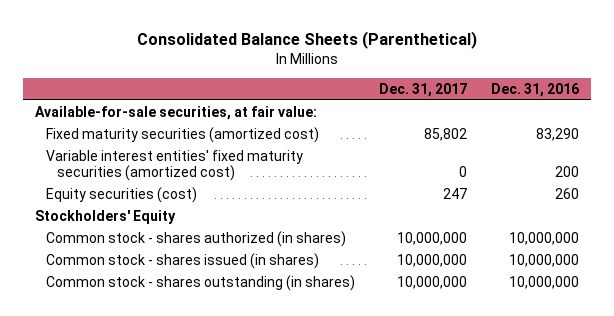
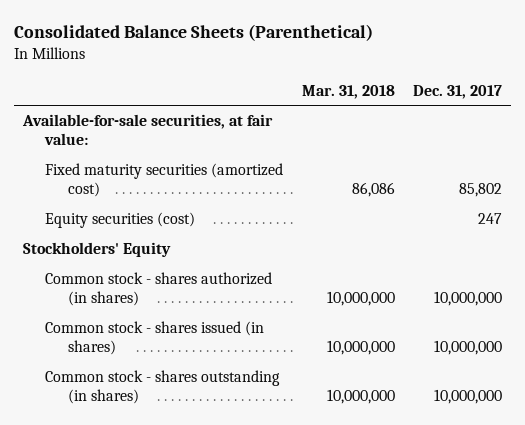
[490,82,579,97] Dec. 31, 2016 -> none
none -> [301,84,395,99] Mar. 31, 2018
[46,149,304,181] Variable interest entities' fixed maturity securities (amortized cost) -> none

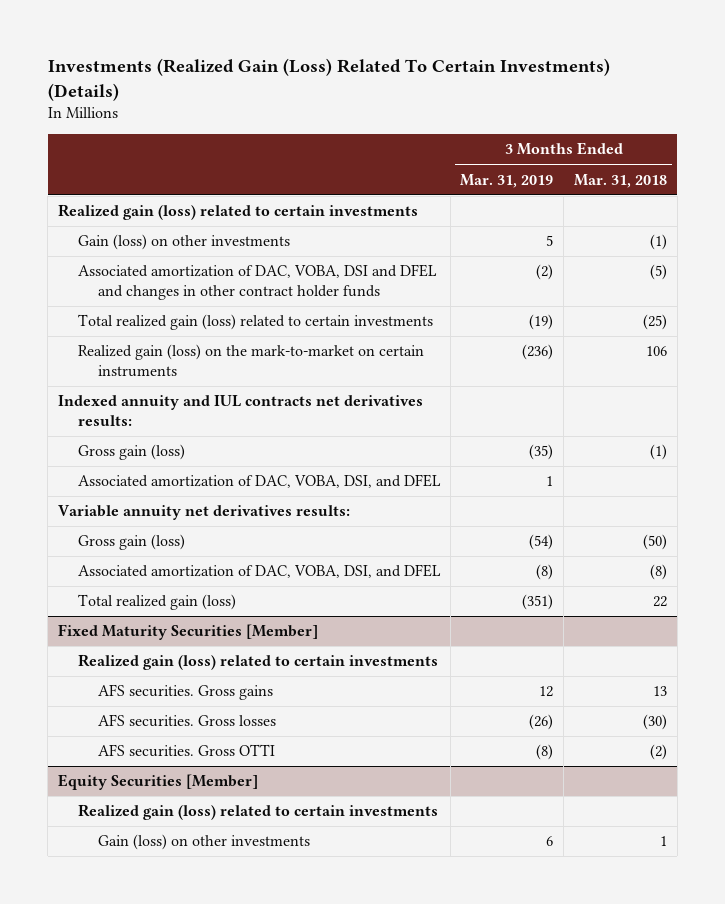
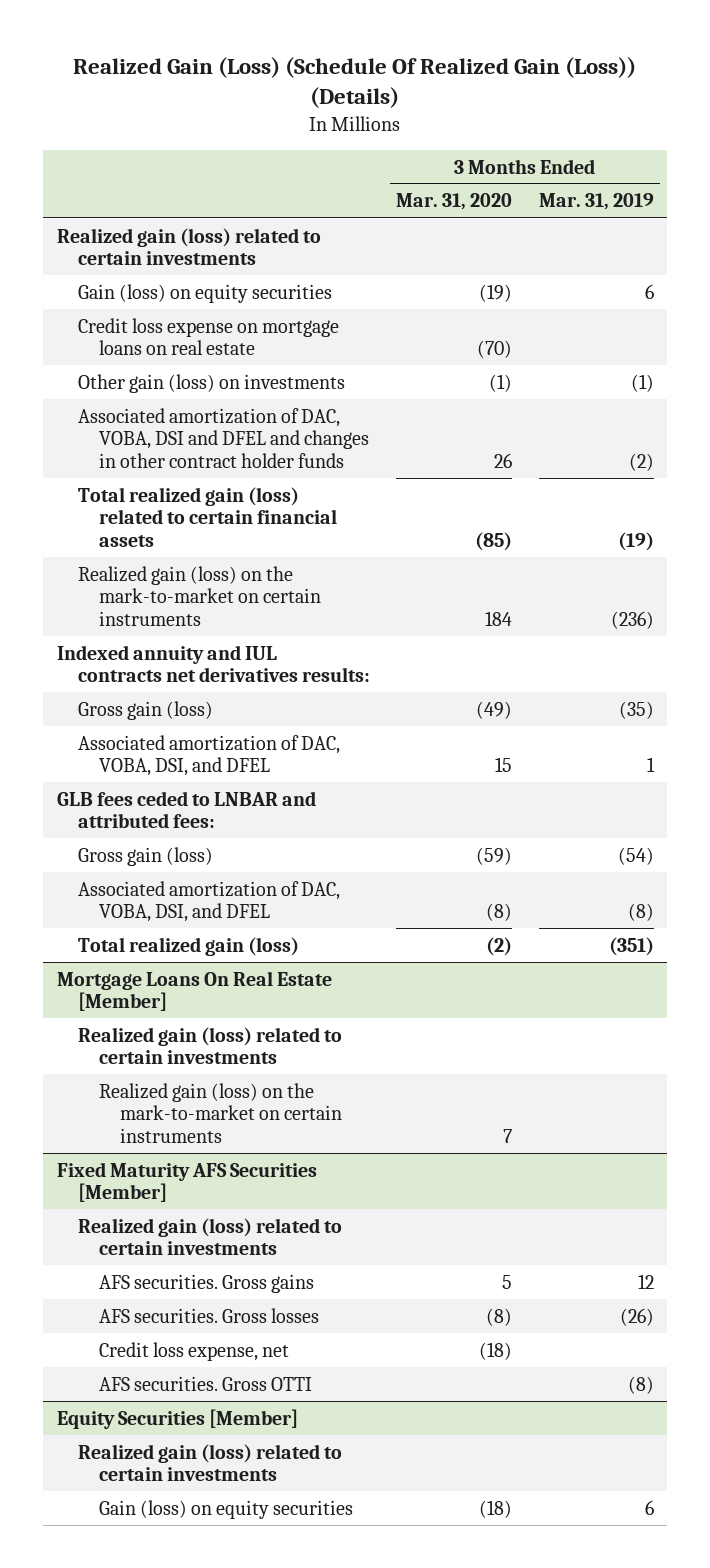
[47,58,610,101] Investments (Realized Gain (Loss) Related To Certain Investments) (Details) -> [73,56,637,109] Realized Gain (Loss) (Schedule Of Realized Gain (Loss)) (Details)
[574,173,668,188] Mar. 31, 2018 -> none
none -> [396,193,513,211] Mar. 31, 2020
none -> [77,283,332,303] Gain (loss) on equity securities
none -> [77,317,339,356] Credit loss expense on mortgage loans on real estate
[77,234,290,251] Gain (loss) on other investments -> [77,373,345,393] Other gain (loss) on investments
[546,235,554,247] 5 -> [630,373,654,392] (1)
[77,314,433,331] Total realized gain (loss) related to certain investments -> [77,486,337,547] Total realized gain (loss) related to certain financial assets
[57,505,350,521] Variable annuity net derivatives results: -> none
none -> [56,790,316,829] GLB fees ceded to LNBAR and attributed fees:
[57,624,318,641] Fixed Maturity Securities [Member] -> none
none -> [56,970,332,1012] Mortgage Loans On Real Estate [Member]
none -> [98,1082,343,1143] Realized gain (loss) on the mark-to-market on certain instruments
none -> [56,1161,317,1203] Fixed Maturity AFS Securities [Member]
none -> [77,1217,342,1256] Realized gain (loss) related to certain investments
none -> [98,1341,289,1361] Credit loss expense, net
[97,834,310,851] Gain (loss) on other investments -> none
none -> [98,1499,353,1519] Gain (loss) on equity securities

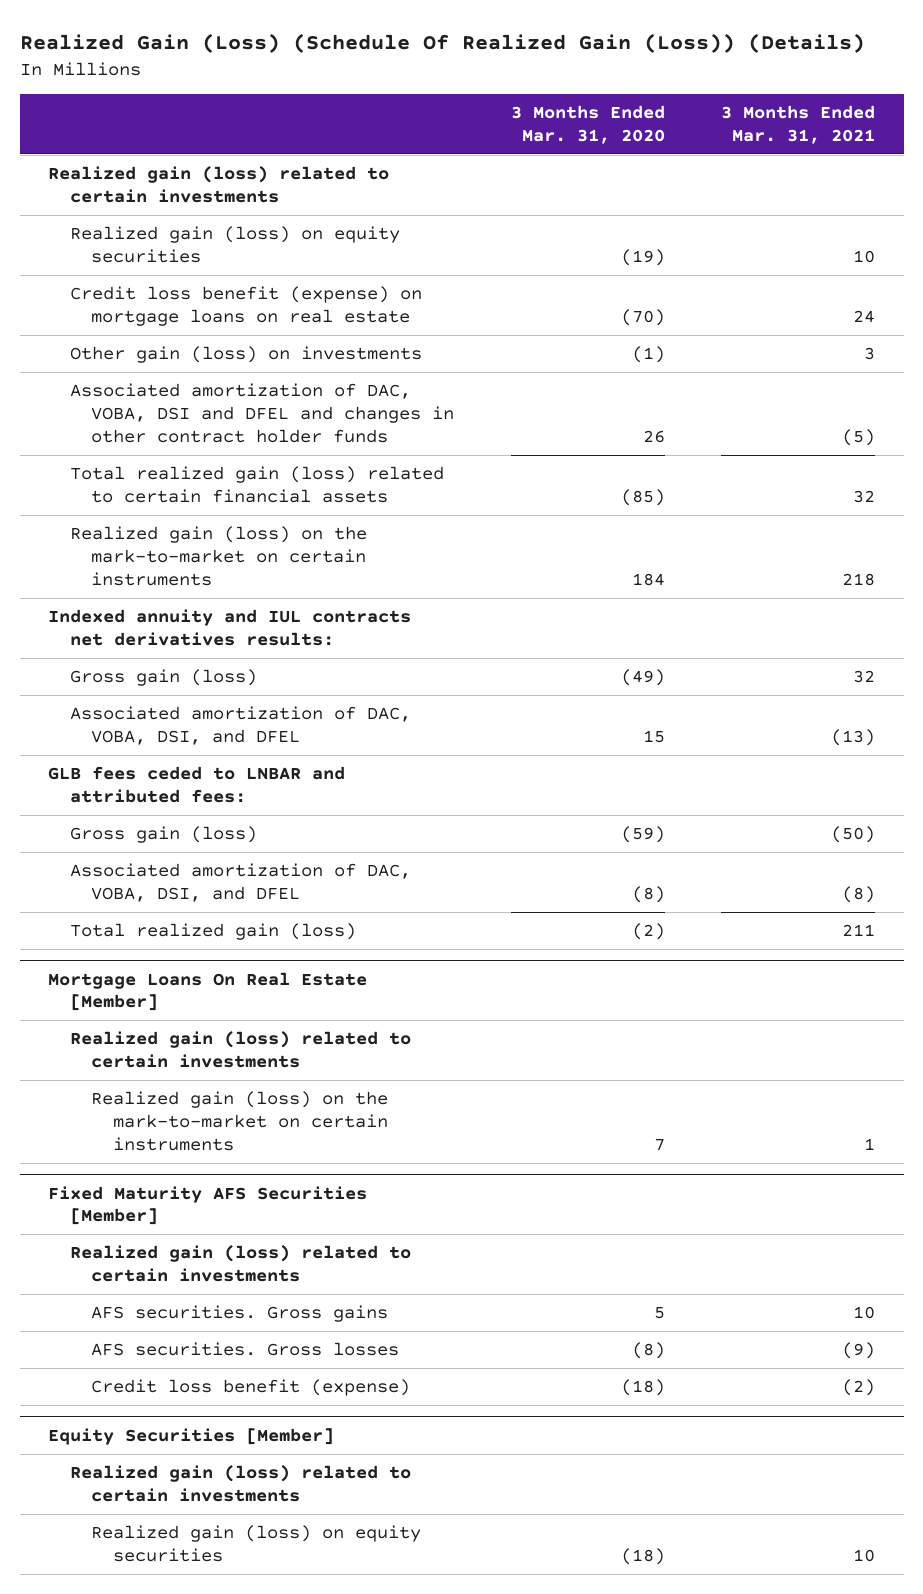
[538,193,654,211] Mar. 31, 2019 -> none
none -> [721,105,876,144] 3 Months Ended Mar. 31, 2021
[77,283,332,303] Gain (loss) on equity securities -> [69,226,400,263] Realized gain (loss) on equity securities
[77,317,339,356] Credit loss expense on mortgage loans on real estate -> [69,286,422,326] Credit loss benefit (expense) on mortgage loans on real estate
[98,1375,312,1391] AFS securities. Gross OTTI -> none
[98,1341,289,1361] Credit loss expense, net -> [91,1379,411,1397] Credit loss benefit (expense)
[98,1499,353,1519] Gain (loss) on equity securities -> [91,1525,422,1562] Realized gain (loss) on equity securities

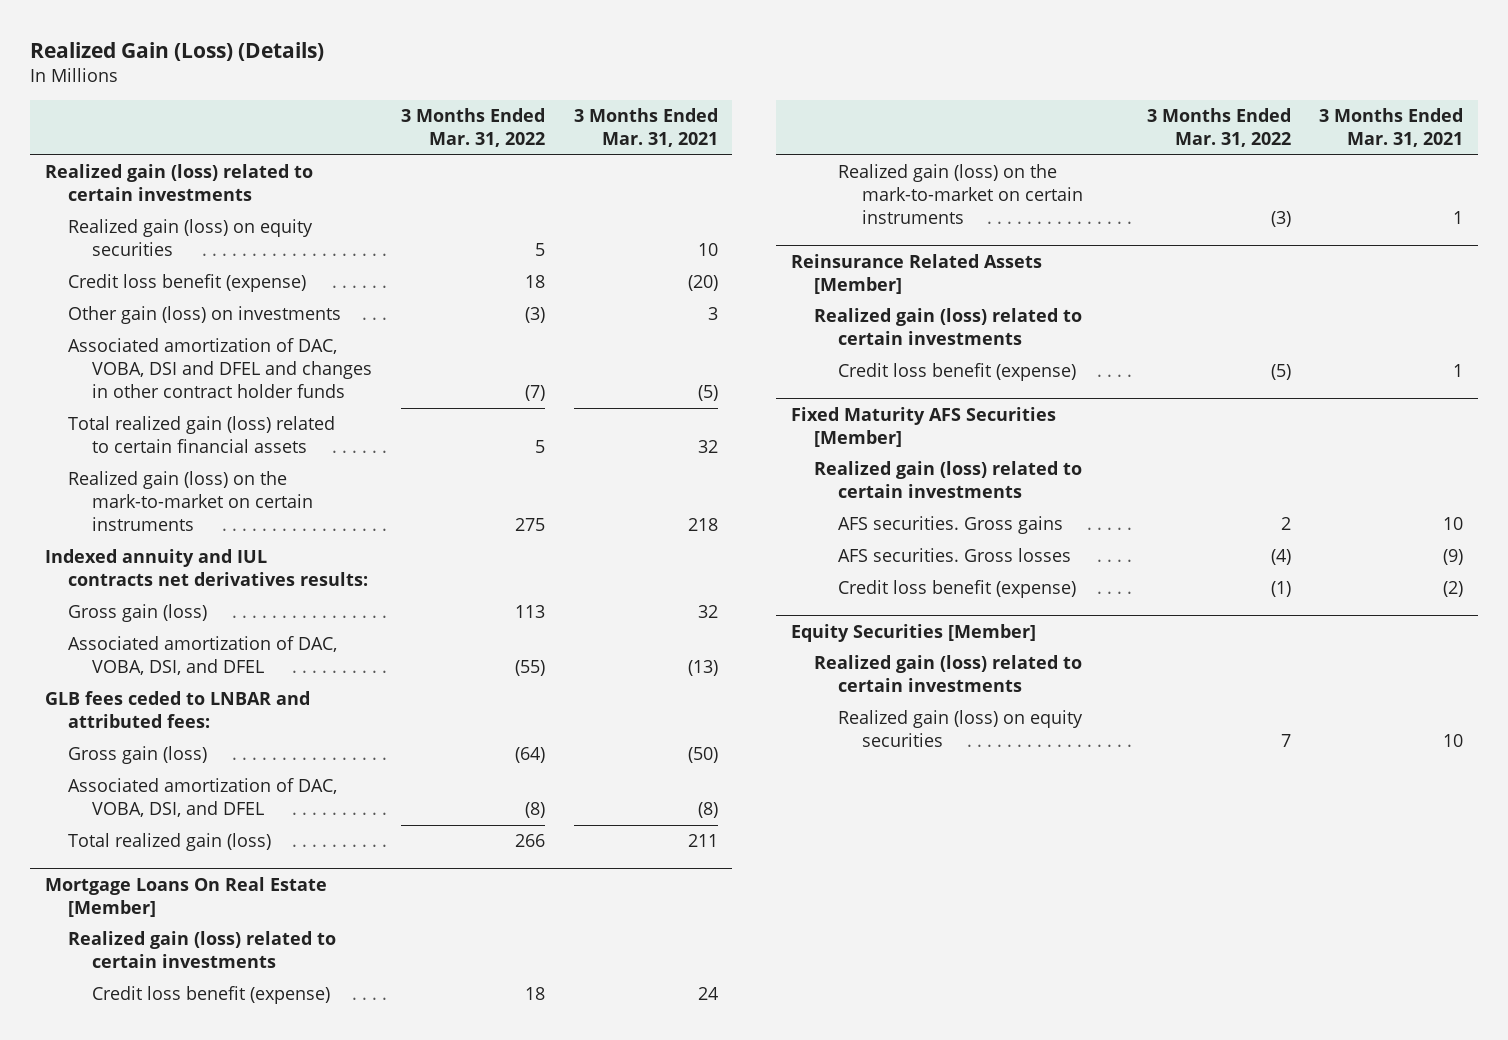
[19,33,865,54] Realized Gain (Loss) (Schedule Of Realized Gain (Loss)) (Details) -> [30,41,325,61] Realized Gain (Loss) (Details)
[510,105,665,144] 3 Months Ended Mar. 31, 2020 -> none
none -> [400,107,545,147] 3 Months Ended Mar. 31, 2022
[69,286,422,326] Credit loss benefit (expense) on mortgage loans on real estate -> [68,274,307,293] Credit loss benefit (expense)
[853,309,876,323] 24 -> [687,275,718,292] (20)
none -> [92,986,331,1005] Credit loss benefit (expense)
none -> [790,253,1042,294] Reinsurance Related Assets [Member]
none -> [814,308,1083,346] Realized gain (loss) related to certain investments
none -> [838,363,1077,382] Credit loss benefit (expense)

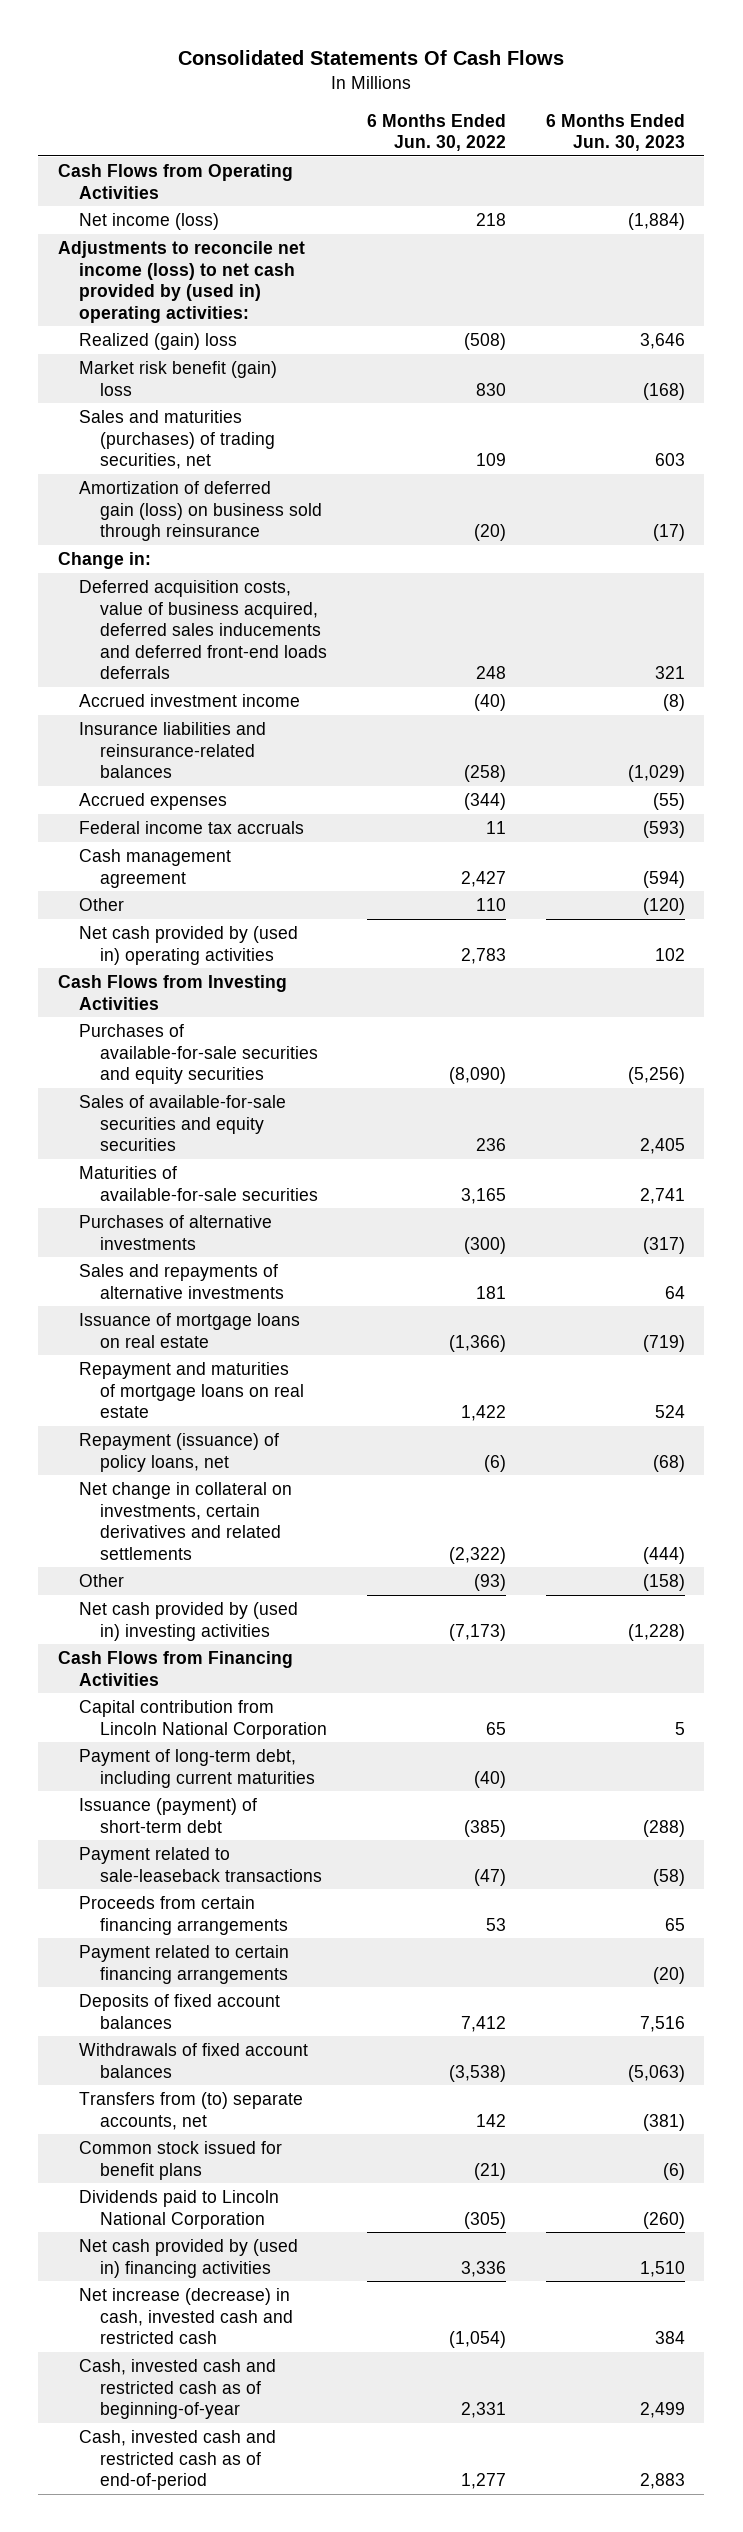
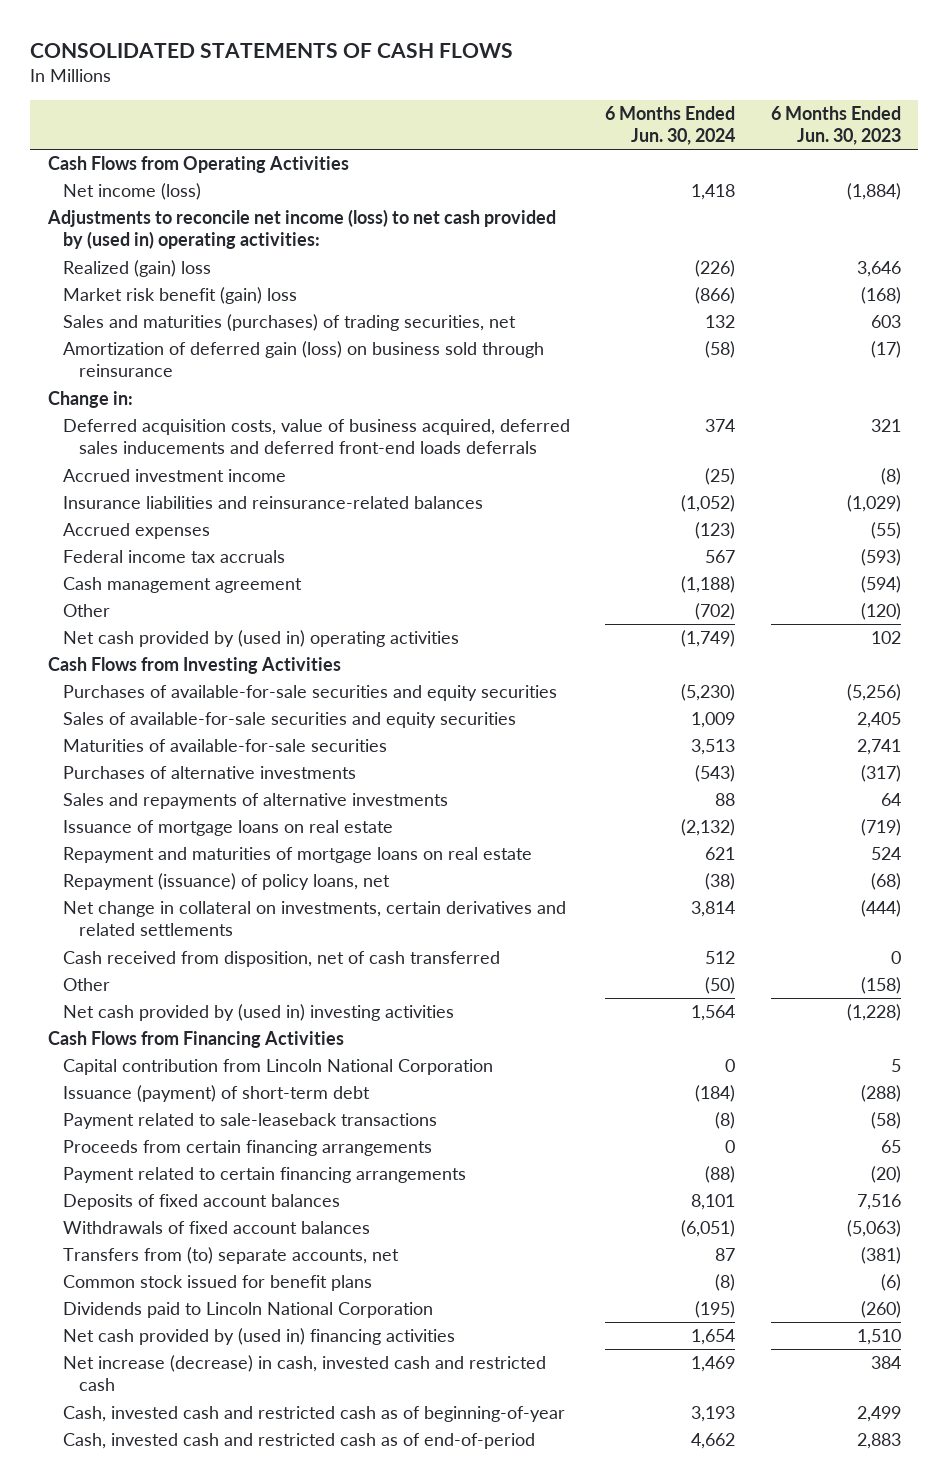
[178,50,565,66] Consolidated Statements Of Cash Flows -> [30,42,514,58] CONSOLIDATED STATEMENTS OF CASH FLOWS
[366,113,506,152] 6 Months Ended Jun. 30, 2022 -> none
none -> [605,105,736,145] 6 Months Ended Jun. 30, 2024
none -> [63,951,501,968] Cash received from disposition, net of cash transferred
[79,1749,316,1788] Payment of long-term debt, including current maturities -> none

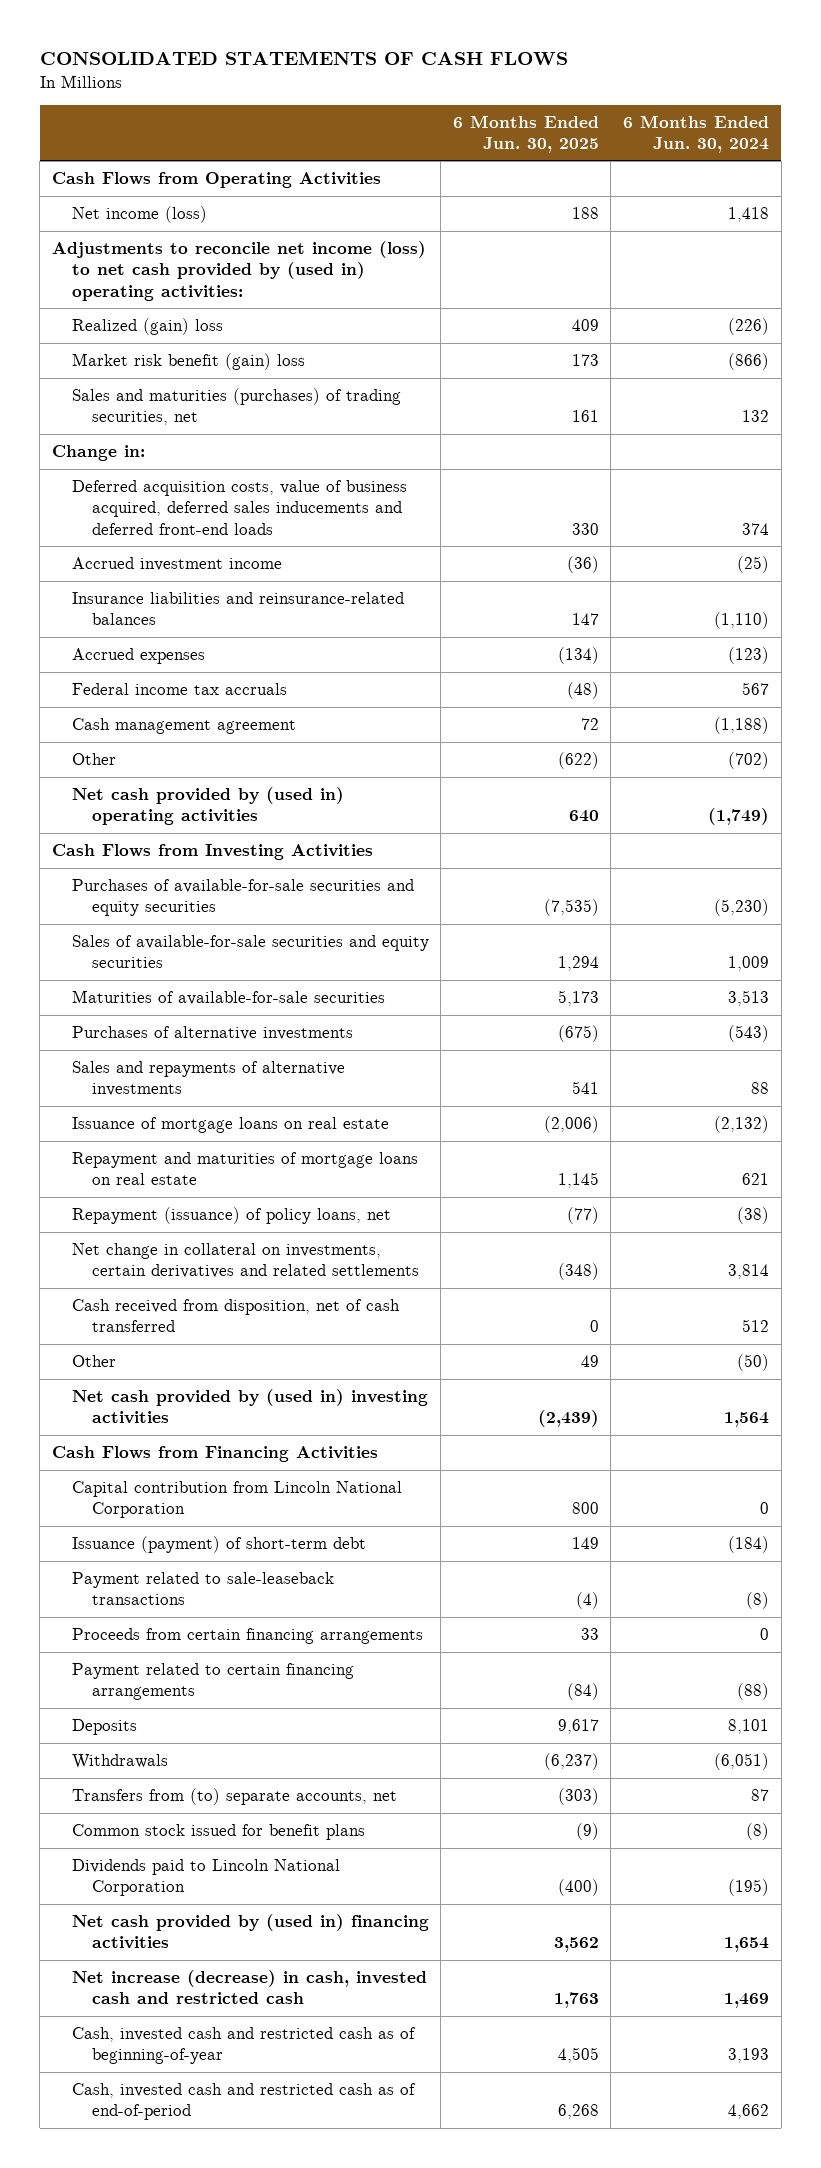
[770,105,901,145] 6 Months Ended Jun. 30, 2023 -> none
none -> [452,114,599,153] 6 Months Ended Jun. 30, 2025
[63,341,545,378] Amortization of deferred gain (loss) on business sold through reinsurance -> none
[63,419,571,455] Deferred acquisition costs, value of business acquired, deferred sales inducements and deferred front-end loads deferrals -> [71,480,407,535] Deferred acquisition costs, value of business acquired, deferred sales inducements and deferred front-end loads
[681,495,736,513] (1,052) -> [713,612,769,630] (1,110)
[63,1194,341,1211] Deposits of fixed account balances -> [71,1719,137,1736] Deposits
[63,1221,371,1235] Withdrawals of fixed account balances -> [71,1754,168,1770] Withdrawals

